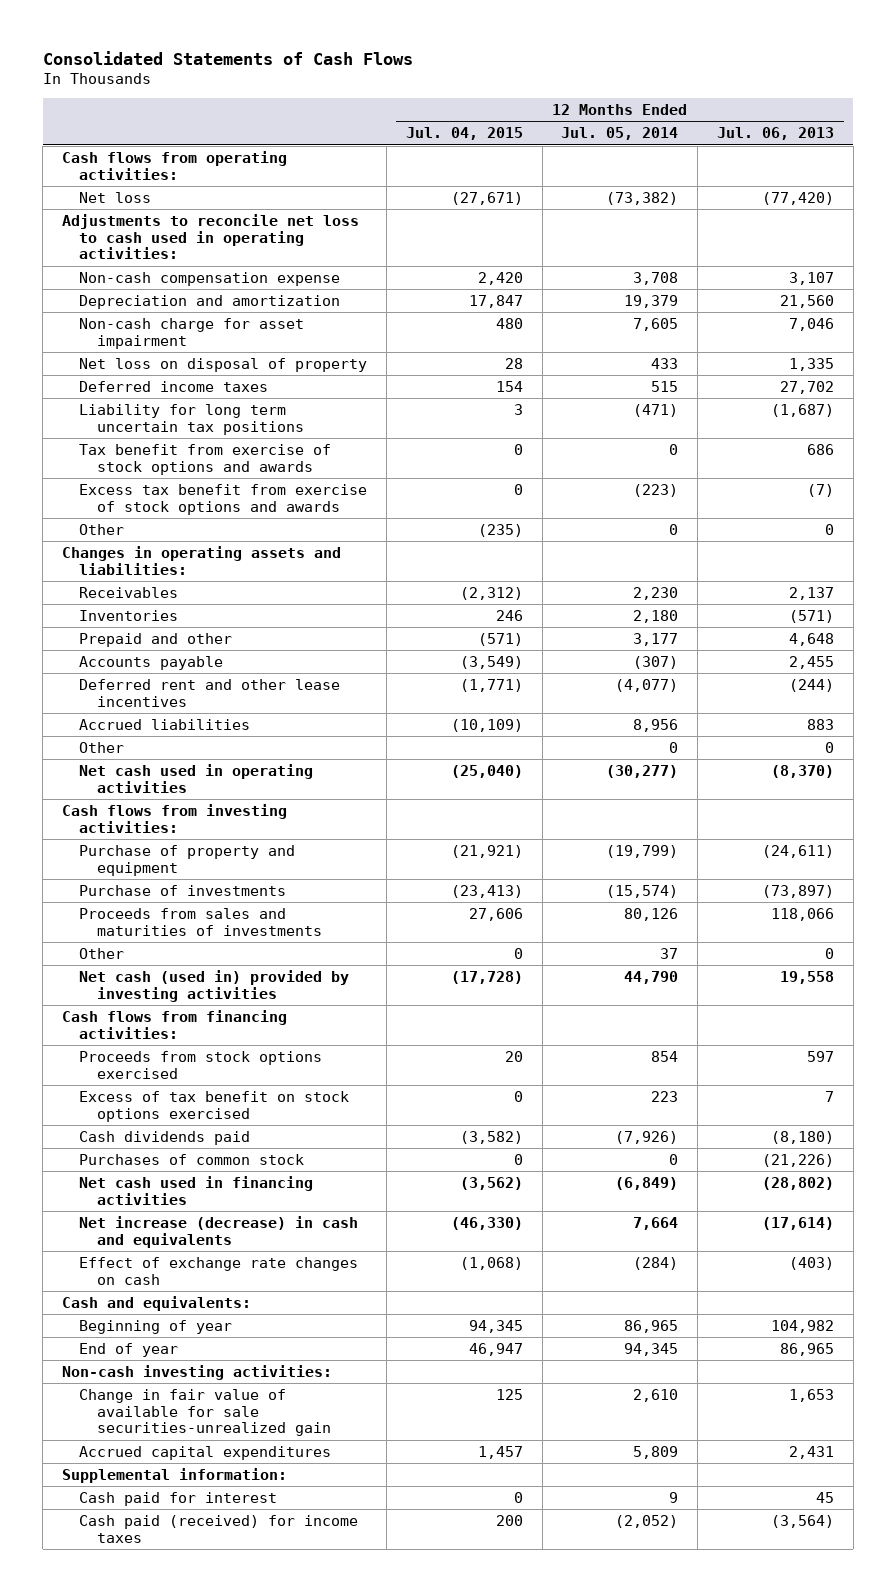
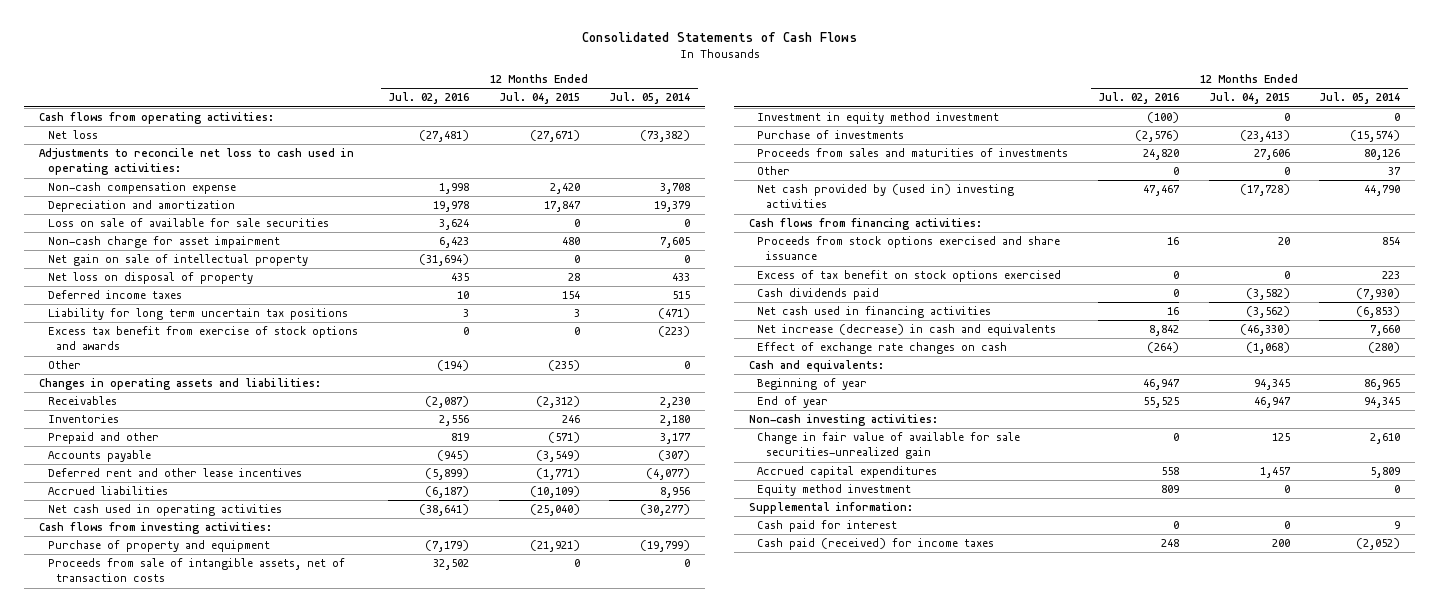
[716,127,834,141] Jul. 06, 2013 -> none
none -> [388,92,470,105] Jul. 02, 2016
none -> [47,218,329,228] Loss on sale of available for sale securities
none -> [47,254,308,267] Net gain on sale of intellectual property
[79,443,332,475] Tax benefit from exercise of stock options and awards -> none
[79,741,125,753] Other -> none
none -> [47,558,345,583] Proceeds from sale of intangible assets, net of transaction costs
none -> [757,112,1000,125] Investment in equity method investment
[79,969,350,1002] Net cash (used in) provided by investing activities -> [757,184,1015,209] Net cash provided by (used in) investing activities
[79,1050,323,1079] Proceeds from stock options exercised -> [757,236,1061,261] Proceeds from stock options exercised and share issuance
[79,1153,305,1165] Purchases of common stock -> none
[615,1130,679,1144] (7,926) -> [1356,288,1401,301] (7,930)
[615,1176,679,1190] (6,849) -> [1356,306,1401,319] (6,853)
[633,1216,679,1230] 7,664 -> [1370,325,1401,337] 7,660
[633,1256,679,1270] (284) -> [1368,342,1401,354] (280)
none -> [757,484,912,497] Equity method investment

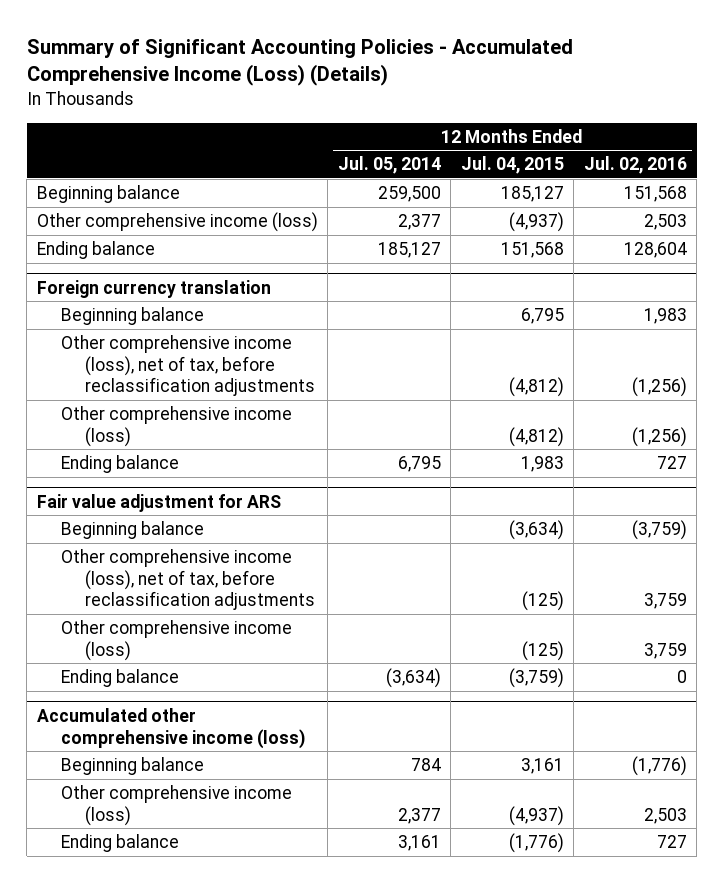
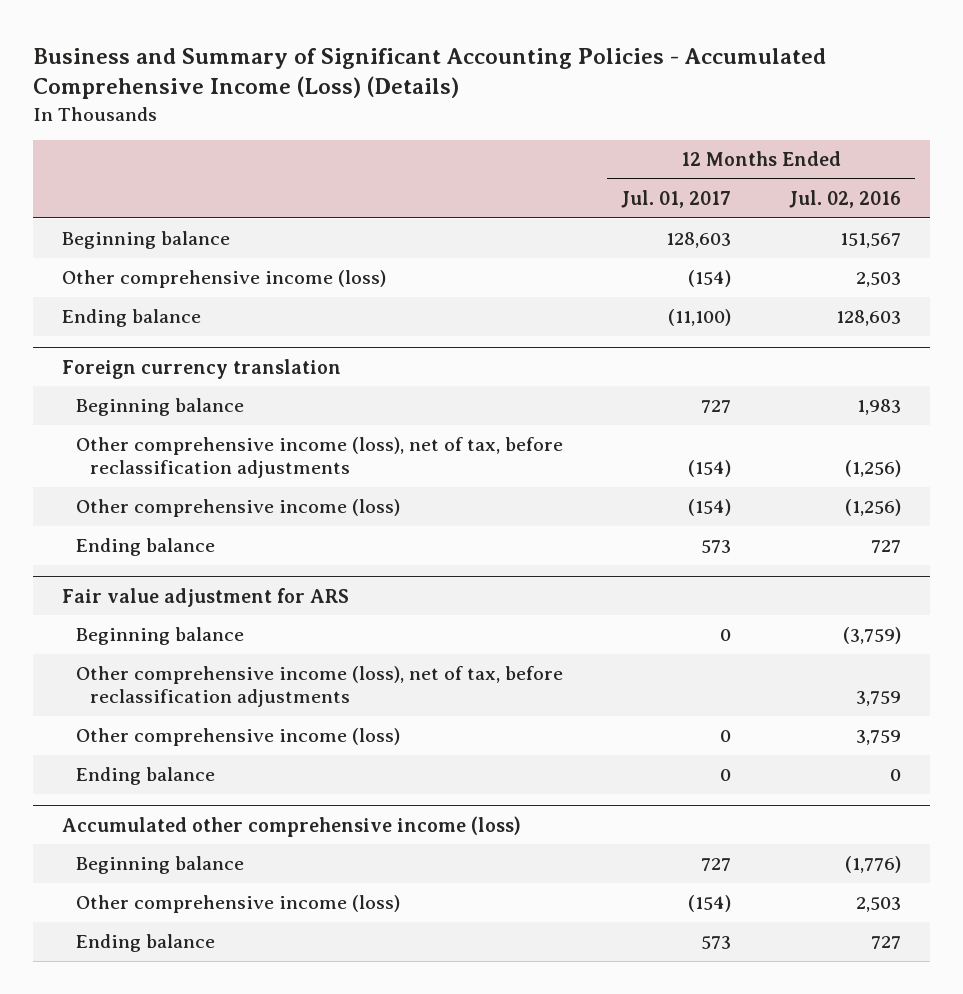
[26,39,573,87] Summary of Significant Accounting Policies - Accumulated Comprehensive Income (Loss) (Details) -> [33,47,827,100] Business and Summary of Significant Accounting Policies - Accumulated Comprehensive Income (Loss) (Details)
[337,156,441,175] Jul. 05, 2014 -> none
[460,156,564,175] Jul. 04, 2015 -> none
none -> [621,189,732,208] Jul. 01, 2017
[623,186,687,203] 151,568 -> [839,233,901,249] 151,567
[623,242,687,259] 128,604 -> [835,310,901,327] 128,603

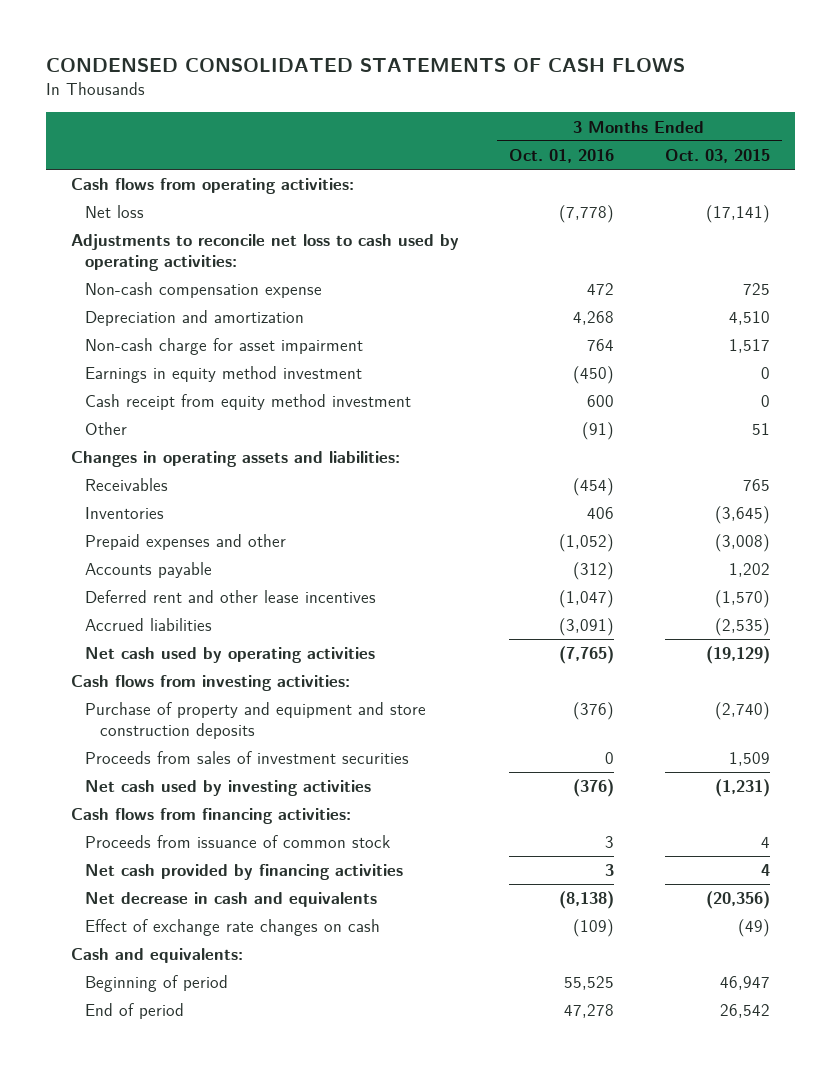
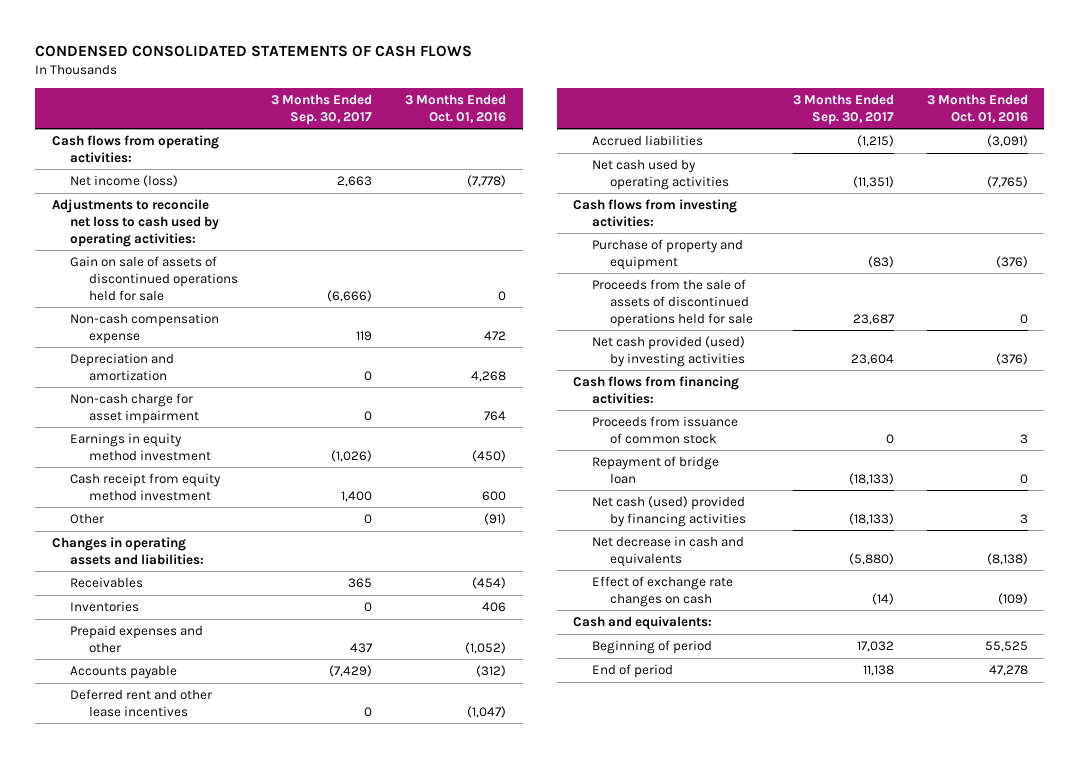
[664,148,770,163] Oct. 03, 2015 -> none
none -> [271,93,373,125] 3 Months Ended Sep. 30, 2017
[85,205,145,219] Net loss -> [70,175,179,188] Net income (loss)
none -> [70,256,238,301] Gain on sale of assets of discontinued operations held for sale
[85,751,410,765] Proceeds from sales of investment securities -> none
[85,702,427,739] Purchase of property and equipment and store construction deposits -> [591,239,743,270] Purchase of property and equipment
none -> [591,279,754,327] Proceeds from the sale of assets of discontinued operations held for sale
[85,780,372,797] Net cash used by investing activities -> [591,336,746,367] Net cash provided (used) by investing activities
none -> [591,456,719,484] Repayment of bridge loan
[85,864,404,881] Net cash provided by financing activities -> [591,496,747,527] Net cash (used) provided by financing activities

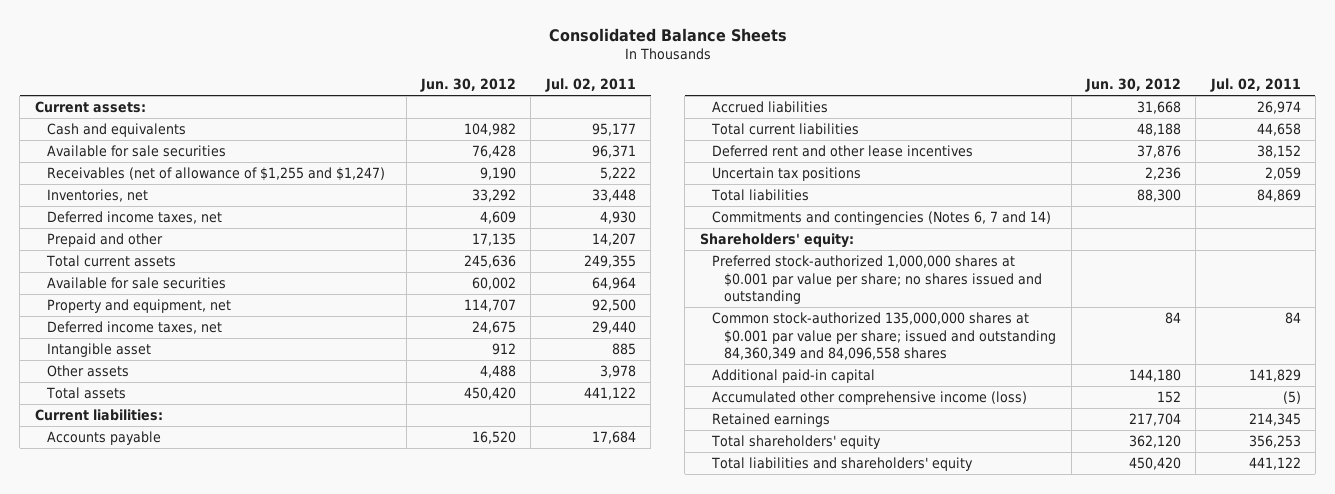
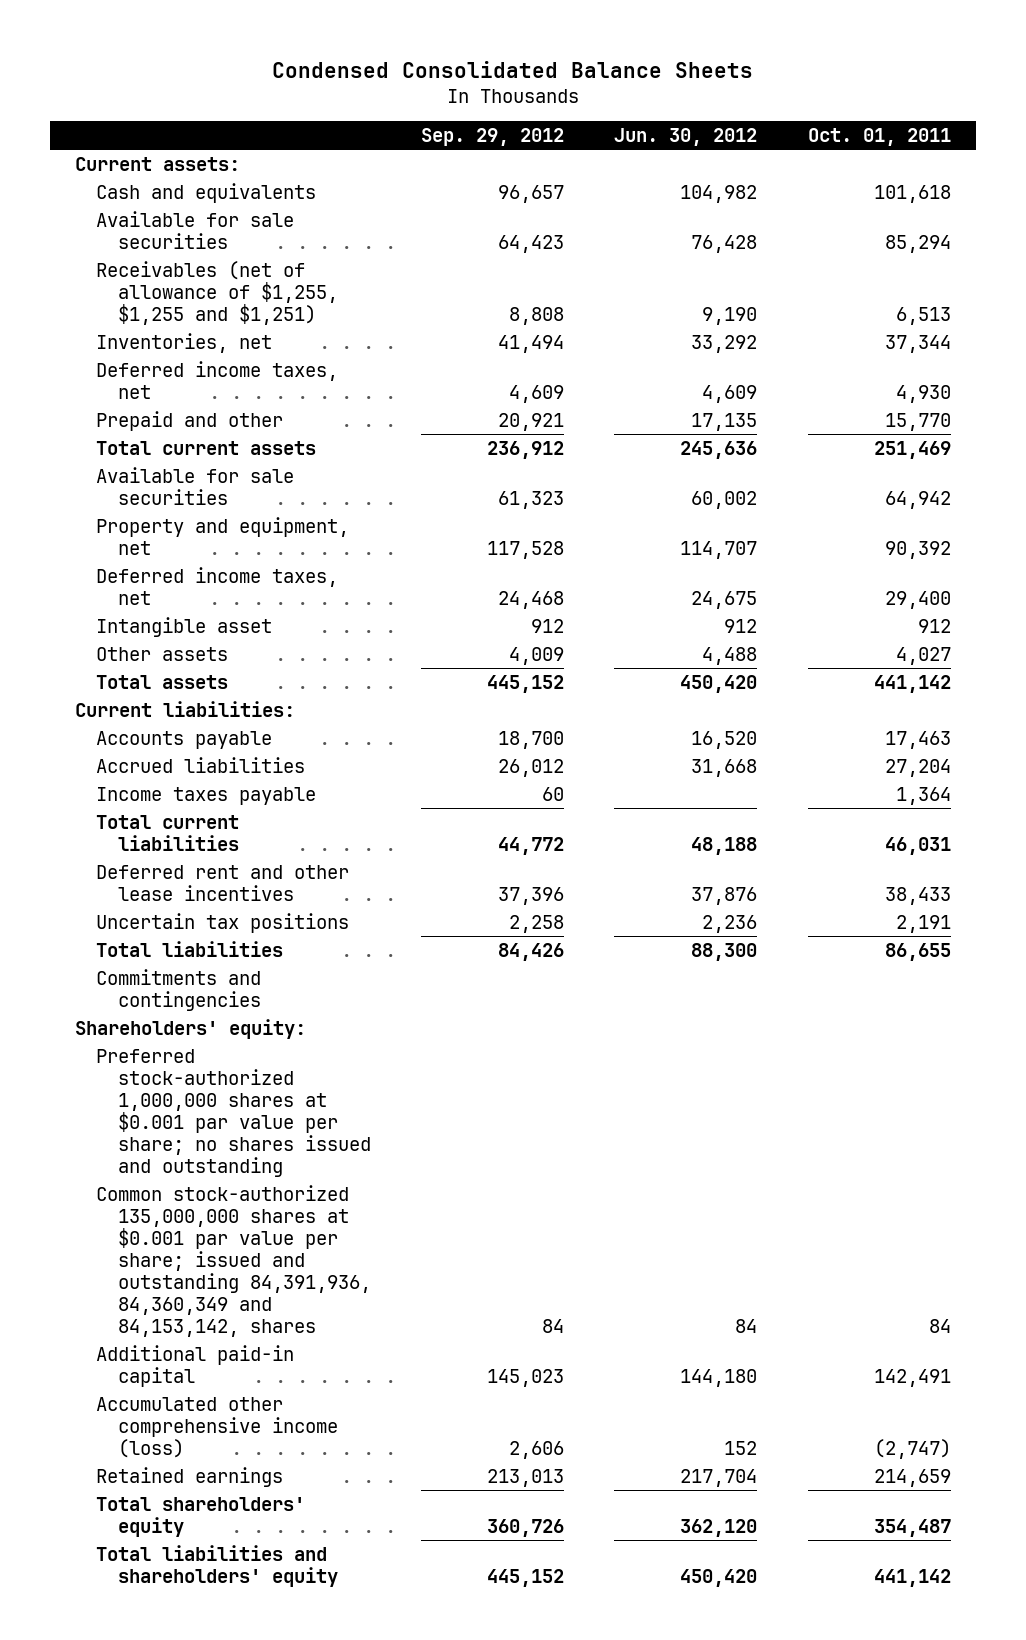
[548,28,787,43] Consolidated Balance Sheets -> [271,61,753,79] Condensed Consolidated Balance Sheets
[544,78,636,93] Jul. 02, 2011 -> none
none -> [421,128,565,147] Sep. 29, 2012
none -> [807,128,951,147] Oct. 01, 2011
[47,167,386,182] Receivables (net of allowance of $1,255 and $1,247) -> [96,260,338,325] Receivables (net of allowance of $1,255, $1,255 and $1,251)
none -> [96,786,317,805] Income taxes payable
[711,211,1051,226] Commitments and contingencies (Notes 6, 7 and 14) -> [96,968,262,1011] Commitments and contingencies
[711,312,1057,361] Common stock-authorized 135,000,000 shares at $0.001 par value per share; issued and outstanding 84,360,349 and 84,096,558 shares -> [96,1184,371,1338] Common stock-authorized 135,000,000 shares at $0.001 par value per share; issued and outstanding 84,391,936, 84,360,349 and 84,153,142, shares

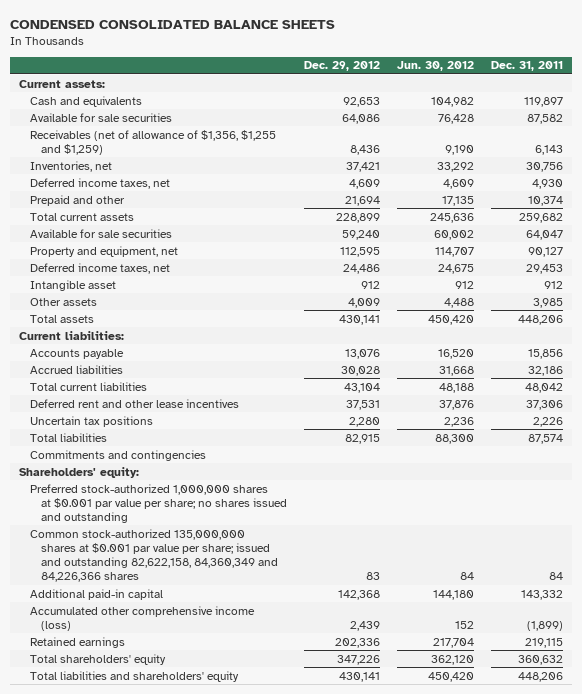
[271,61,753,79] Condensed Consolidated Balance Sheets -> [10,19,336,29] CONDENSED CONSOLIDATED BALANCE SHEETS
[421,128,565,147] Sep. 29, 2012 -> none
[807,128,951,147] Oct. 01, 2011 -> none
none -> [304,61,381,72] Dec. 29, 2012
none -> [491,61,564,72] Dec. 31, 2011
[96,260,338,325] Receivables (net of allowance of $1,255, $1,255 and $1,251) -> [29,129,276,155] Receivables (net of allowance of $1,356, $1,255 and $1,259)
[96,786,317,805] Income taxes payable -> none
[96,1184,371,1338] Common stock-authorized 135,000,000 shares at $0.001 par value per share; issued and outstanding 84,391,936, 84,360,349 and 84,153,142, shares -> [29,528,279,582] Common stock-authorized 135,000,000 shares at $0.001 par value per share; issued and outstanding 82,622,158, 84,360,349 and 84,226,366 shares

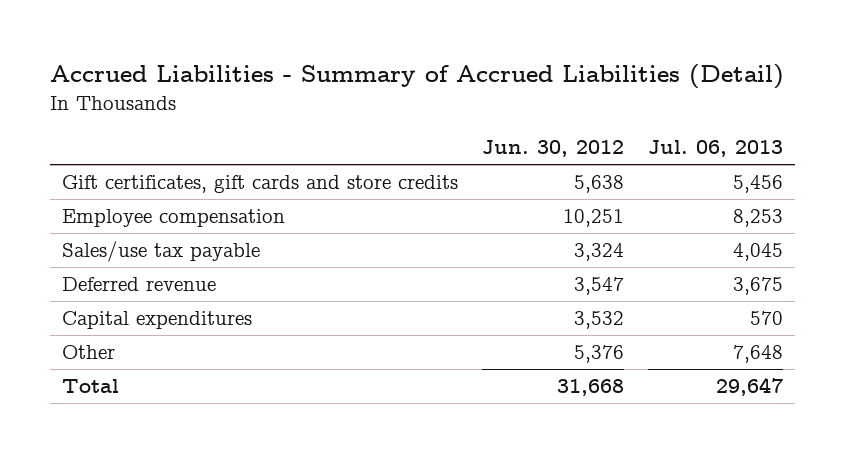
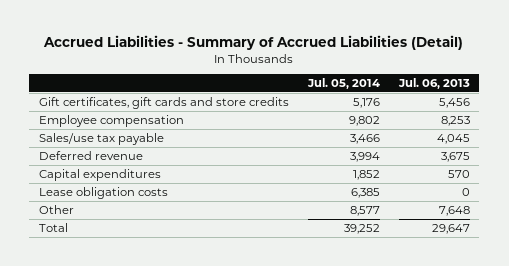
[481,140,624,158] Jun. 30, 2012 -> none
none -> [306,78,380,90] Jul. 05, 2014
none -> [38,186,168,199] Lease obligation costs

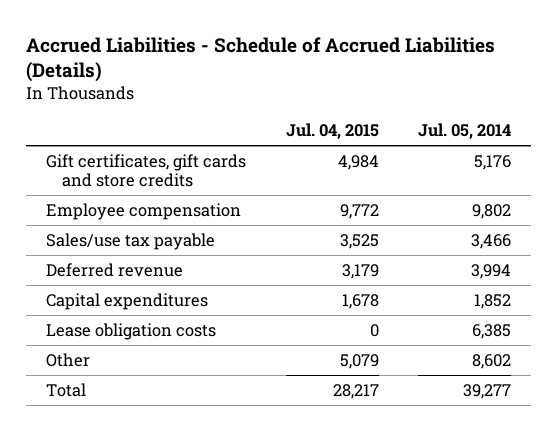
[43,35,464,51] Accrued Liabilities - Summary of Accrued Liabilities (Detail) -> [26,36,496,82] Accrued Liabilities - Schedule of Accrued Liabilities (Details)
[397,78,470,90] Jul. 06, 2013 -> none
none -> [285,122,379,139] Jul. 04, 2015
[349,205,380,216] 8,577 -> [472,353,512,369] 8,602
[343,223,380,234] 39,252 -> [463,383,512,399] 39,277

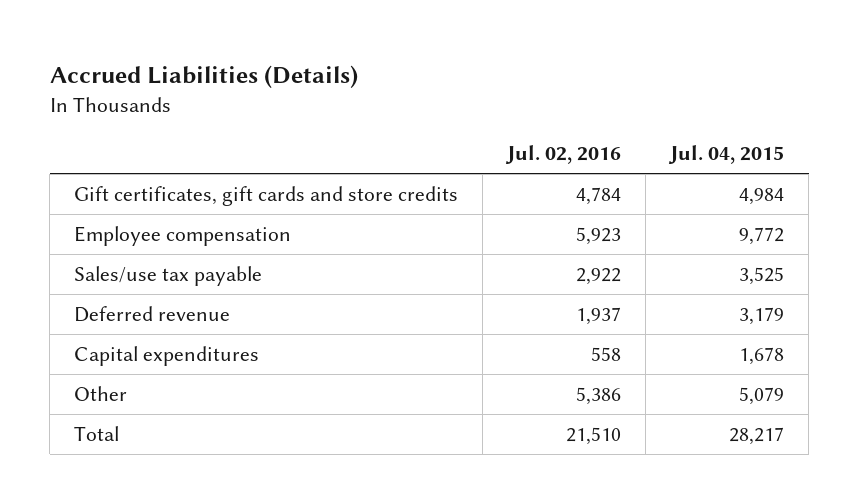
[26,36,496,82] Accrued Liabilities - Schedule of Accrued Liabilities (Details) -> [49,65,358,89] Accrued Liabilities (Details)
[418,122,512,139] Jul. 05, 2014 -> none
none -> [505,145,622,165] Jul. 02, 2016
[46,322,217,340] Lease obligation costs -> none

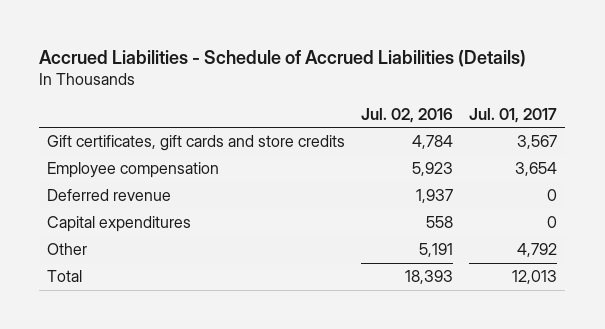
[49,65,358,89] Accrued Liabilities (Details) -> [39,49,527,67] Accrued Liabilities - Schedule of Accrued Liabilities (Details)
[668,145,785,165] Jul. 04, 2015 -> none
none -> [469,107,558,123] Jul. 01, 2017
[74,265,263,286] Sales/use tax payable -> none
[576,386,622,405] 5,386 -> [419,243,454,258] 5,191
[566,426,622,445] 21,510 -> [405,270,454,285] 18,393

